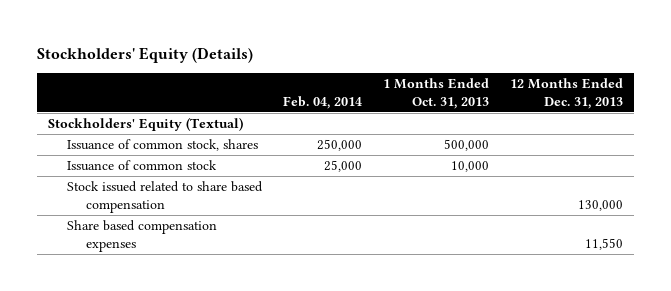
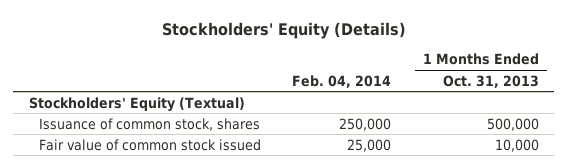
[510,77,624,109] 12 Months Ended Dec. 31, 2013 -> none
[66,181,263,213] Stock issued related to share based compensation -> none
[66,220,217,252] Share based compensation expenses -> none
[66,160,217,172] Issuance of common stock -> [39,138,262,151] Fair value of common stock issued

